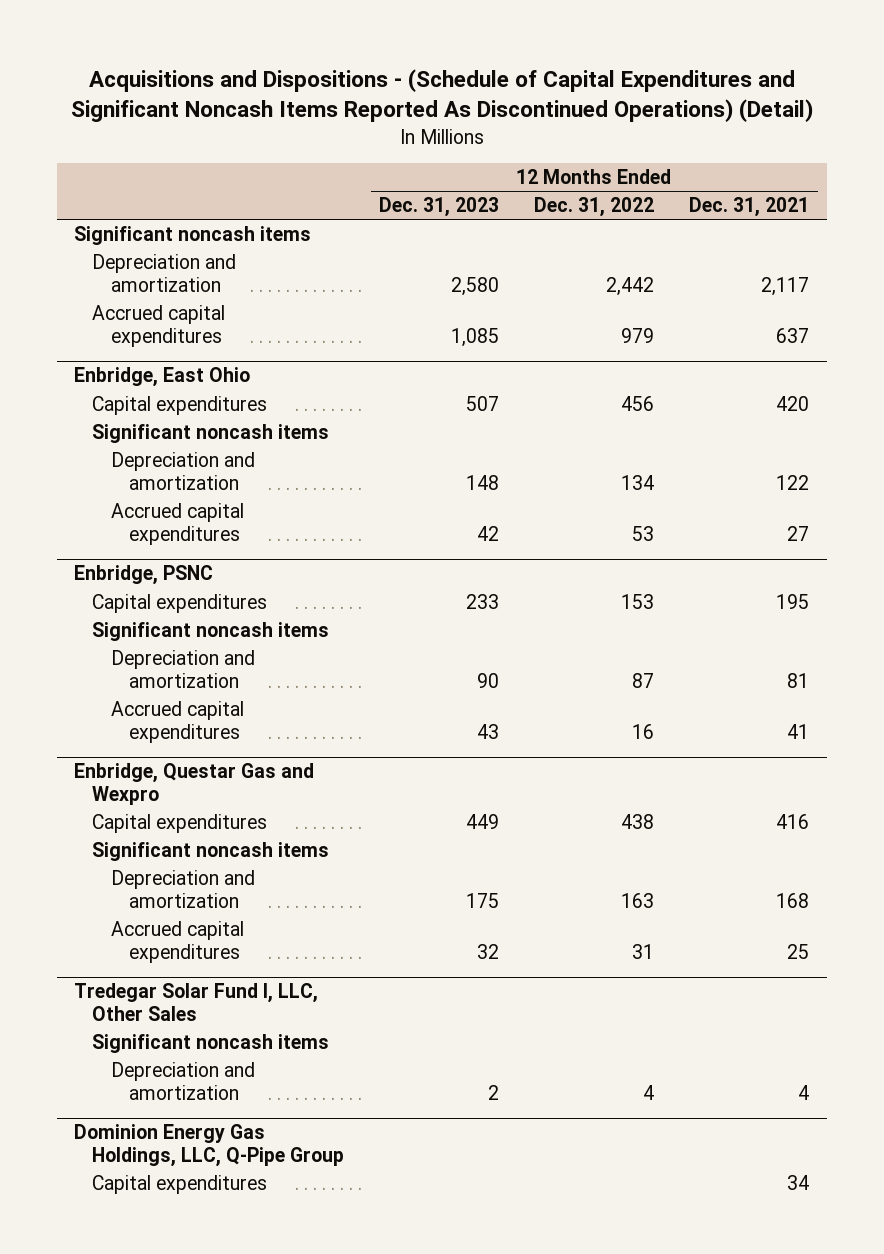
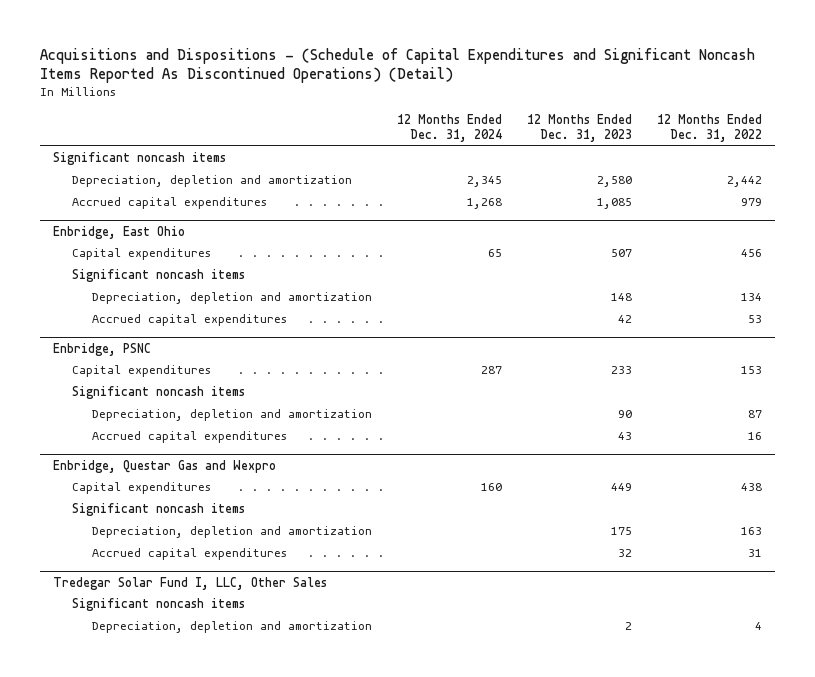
[689,197,810,218] Dec. 31, 2021 -> none
none -> [396,114,502,142] 12 Months Ended Dec. 31, 2024
[92,254,237,292] Depreciation and amortization -> [72,175,353,188] Depreciation, depletion and amortization
[110,452,255,490] Depreciation and amortization -> [91,292,372,305] Depreciation, depletion and amortization
[110,650,255,688] Depreciation and amortization -> [91,409,372,422] Depreciation, depletion and amortization
[110,870,255,908] Depreciation and amortization -> [91,526,372,539] Depreciation, depletion and amortization
[74,1124,345,1168] Dominion Energy Gas Holdings, LLC, Q-Pipe Group -> none
[92,1175,268,1195] Capital expenditures -> none
[110,1062,255,1100] Depreciation and amortization -> [91,621,372,634] Depreciation, depletion and amortization

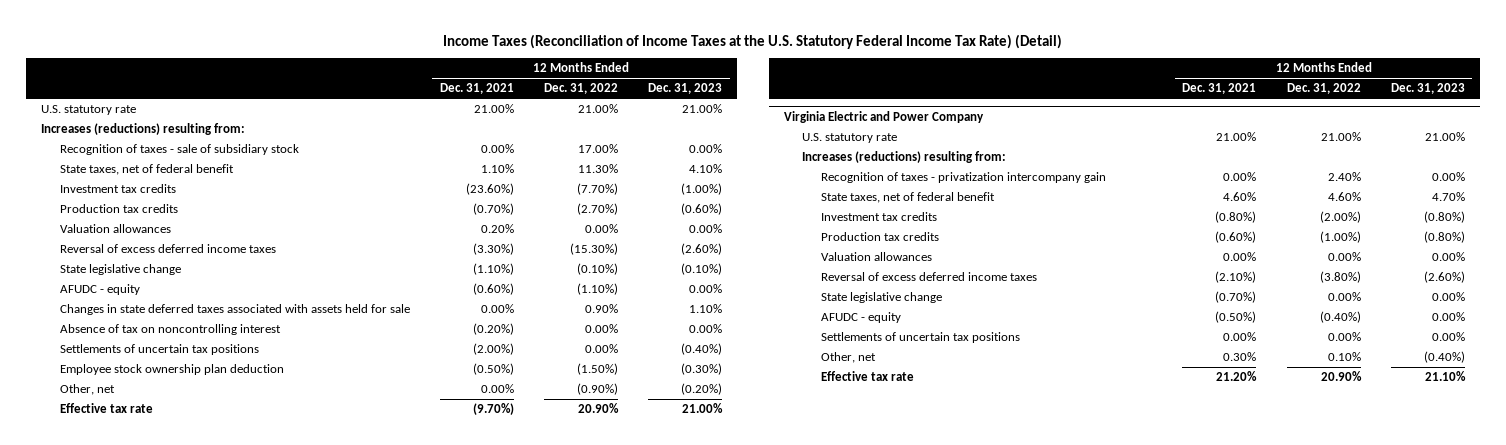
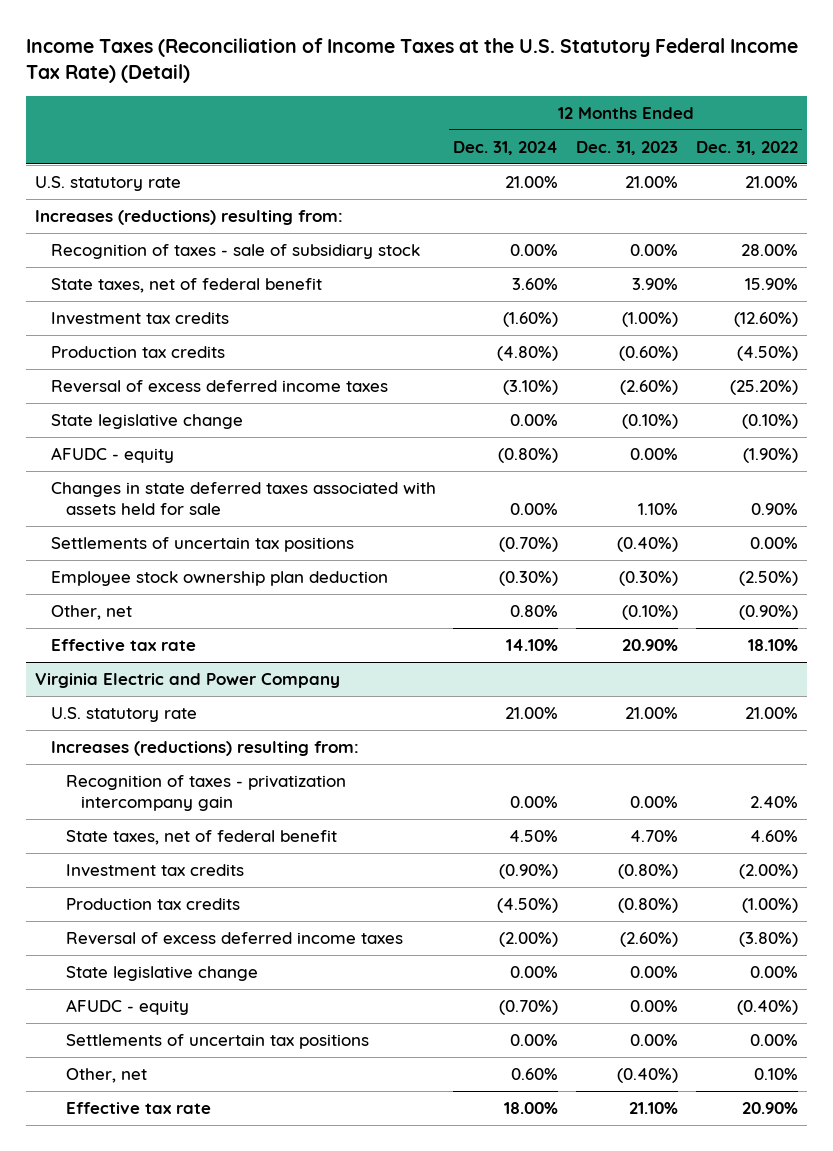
[439,83,514,95] Dec. 31, 2021 -> none
none -> [453,140,559,155] Dec. 31, 2024
[59,224,171,234] Valuation allowances -> none
[578,144,619,154] 17.00% -> [740,243,798,256] 28.00%
[578,164,619,174] 11.30% -> [744,277,798,290] 15.90%
[689,164,723,174] 4.10% -> [632,277,679,290] 3.90%
[577,183,619,196] (7.70%) -> [733,311,798,327] (12.60%)
[577,203,619,216] (2.70%) -> [736,345,798,361] (4.50%)
[570,243,619,256] (15.30%) -> [729,379,798,395] (25.20%)
[577,283,619,296] (1.10%) -> [742,447,798,463] (1.90%)
[59,324,281,336] Absence of tax on noncontrolling interest -> none
[577,363,619,376] (1.50%) -> [738,570,798,586] (2.50%)
[681,383,723,396] (0.20%) -> [622,604,679,620] (0.10%)
[578,403,620,414] 20.90% -> [747,638,798,651] 18.10%
[682,403,724,414] 21.00% -> [622,638,679,651] 20.90%
[820,252,932,262] Valuation allowances -> none

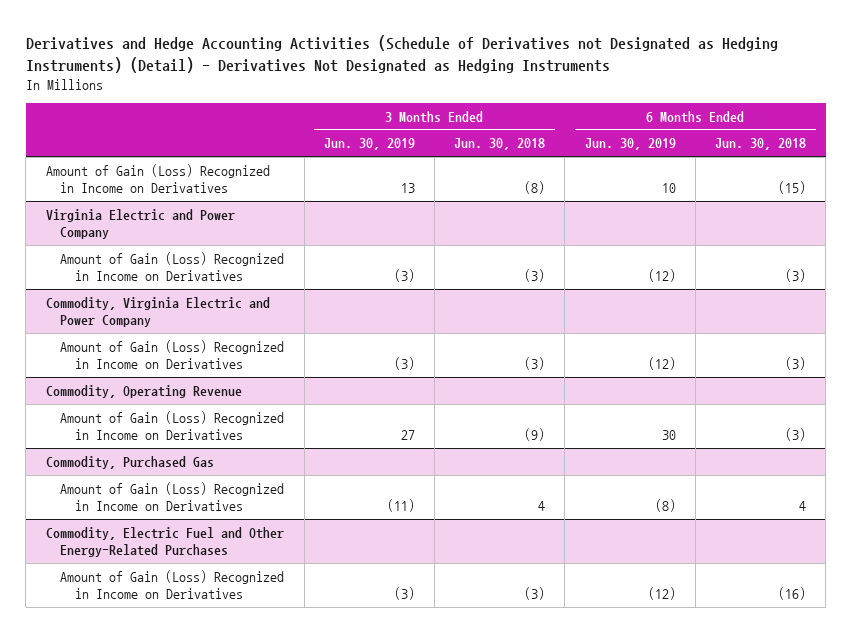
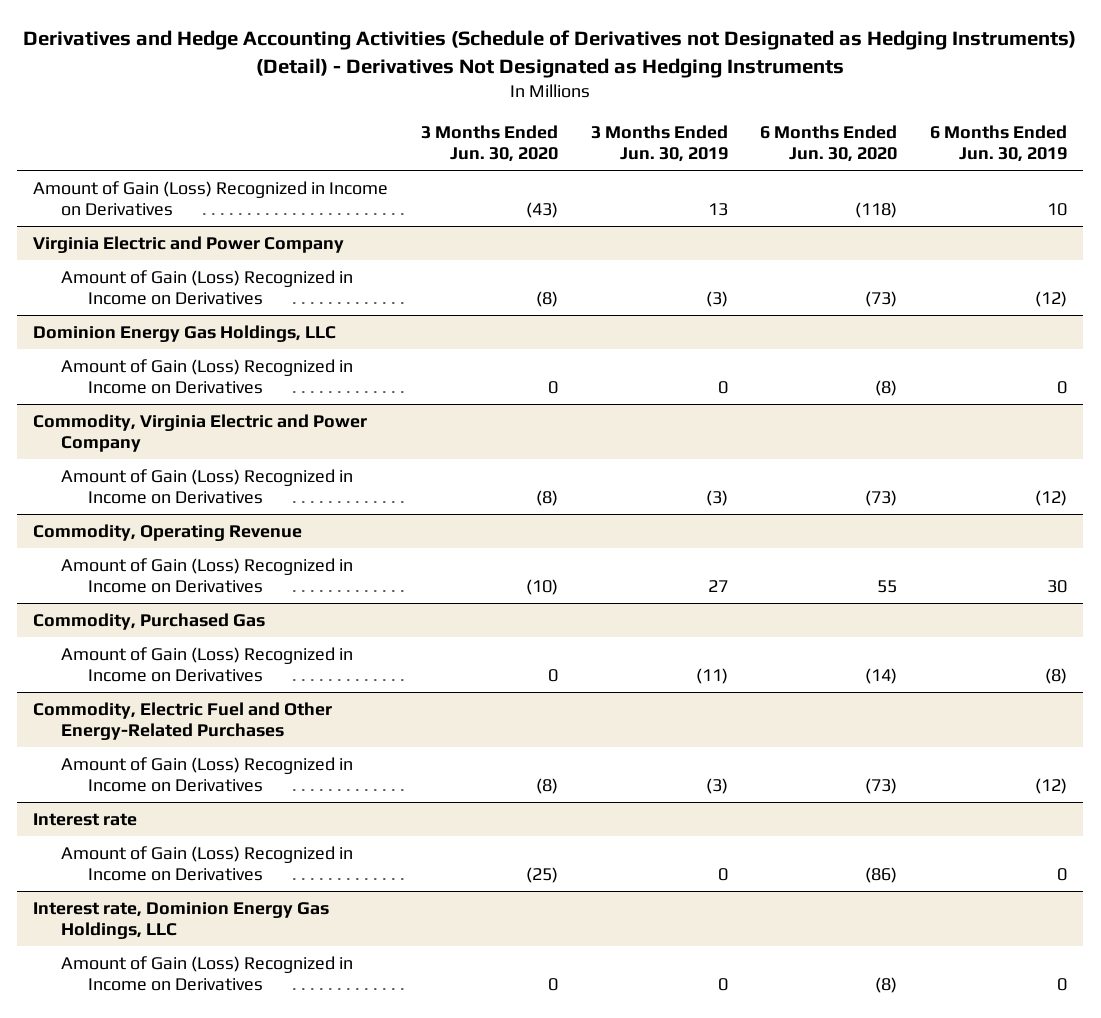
[454,138,546,151] Jun. 30, 2018 -> none
[715,138,807,151] Jun. 30, 2018 -> none
none -> [421,125,559,163] 3 Months Ended Jun. 30, 2020
none -> [760,125,898,163] 6 Months Ended Jun. 30, 2020
none -> [33,324,337,342] Dominion Energy Gas Holdings, LLC
none -> [60,358,353,394] Amount of Gain (Loss) Recognized in Income on Derivatives
none -> [33,812,138,826] Interest rate
none -> [60,845,353,881] Amount of Gain (Loss) Recognized in Income on Derivatives
none -> [33,901,330,939] Interest rate, Dominion Energy Gas Holdings, LLC
none -> [60,955,353,991] Amount of Gain (Loss) Recognized in Income on Derivatives

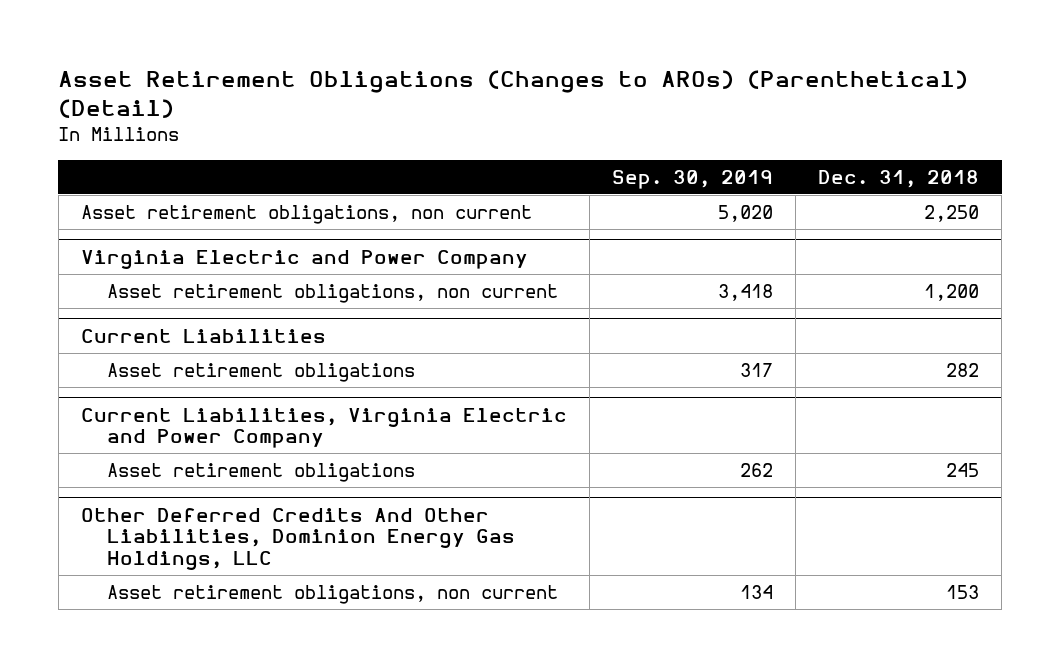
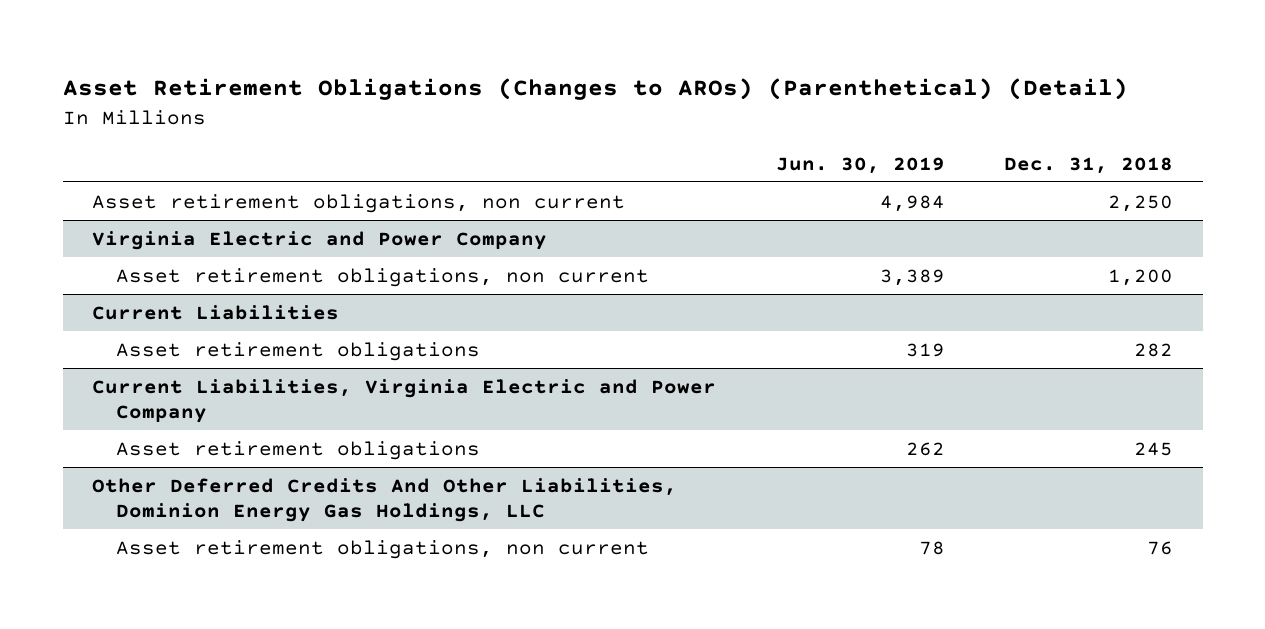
[611,169,773,189] Sep. 30, 2019 -> none
none -> [775,156,945,174] Jun. 30, 2019
[945,584,979,599] 153 -> [1146,540,1173,555] 76

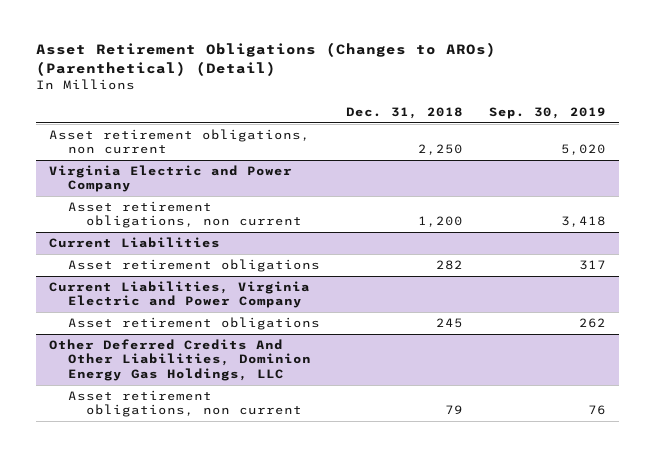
[775,156,945,174] Jun. 30, 2019 -> none
none -> [488,106,606,119] Sep. 30, 2019
[1146,540,1173,555] 76 -> [444,405,463,415] 79

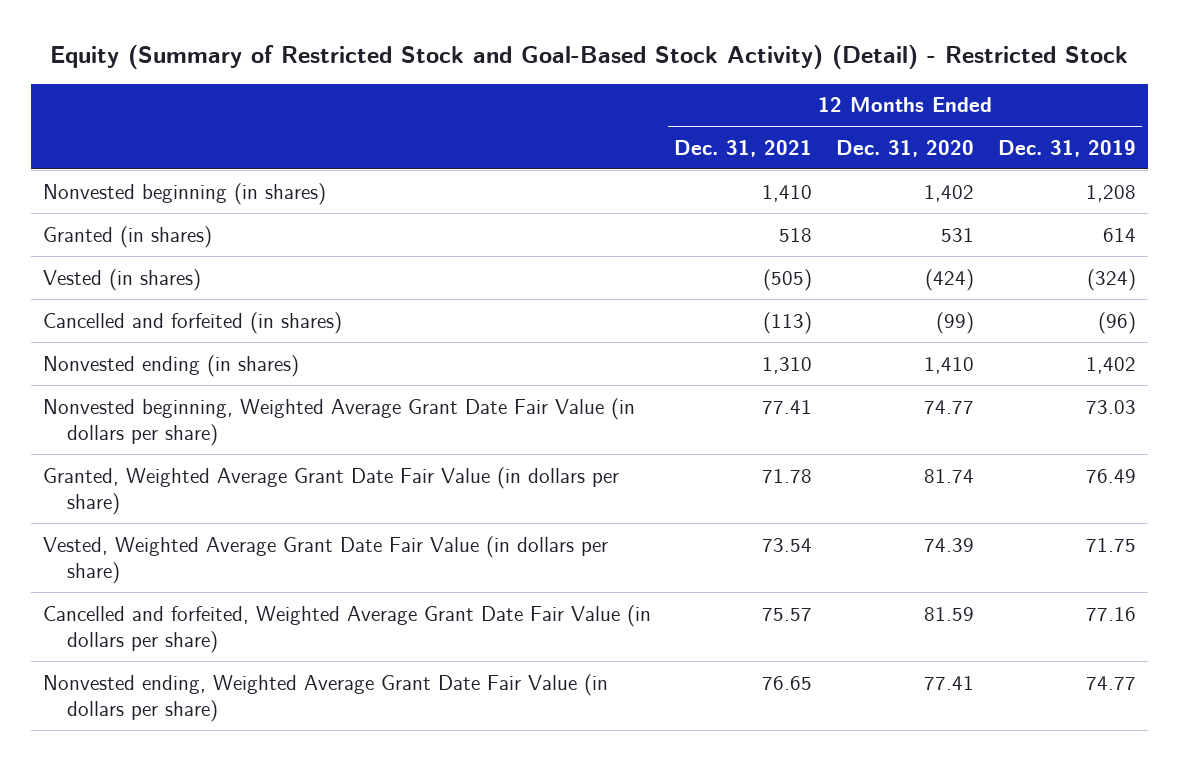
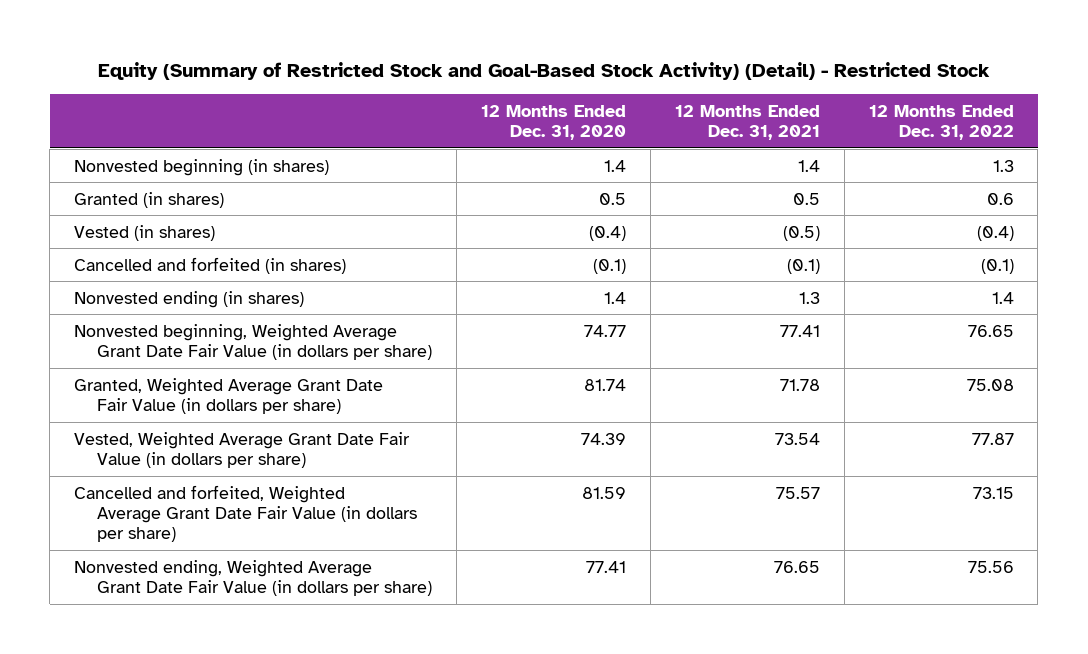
[997,139,1136,157] Dec. 31, 2019 -> none
none -> [868,105,1014,141] 12 Months Ended Dec. 31, 2022
[762,184,813,202] 1,410 -> [797,159,820,172] 1.4
[924,184,975,202] 1,402 -> [603,159,626,172] 1.4
[779,227,813,242] 518 -> [792,192,820,205] 0.5
[941,227,975,242] 531 -> [598,192,626,205] 0.5
[763,268,813,291] (505) -> [782,225,820,241] (0.5)
[925,268,975,291] (424) -> [588,225,626,241] (0.4)
[763,311,813,334] (113) -> [786,258,820,274] (0.1)
[936,311,975,334] (99) -> [592,258,626,274] (0.1)
[762,356,813,374] 1,310 -> [798,291,820,304] 1.3
[924,356,975,374] 1,410 -> [603,291,626,304] 1.4

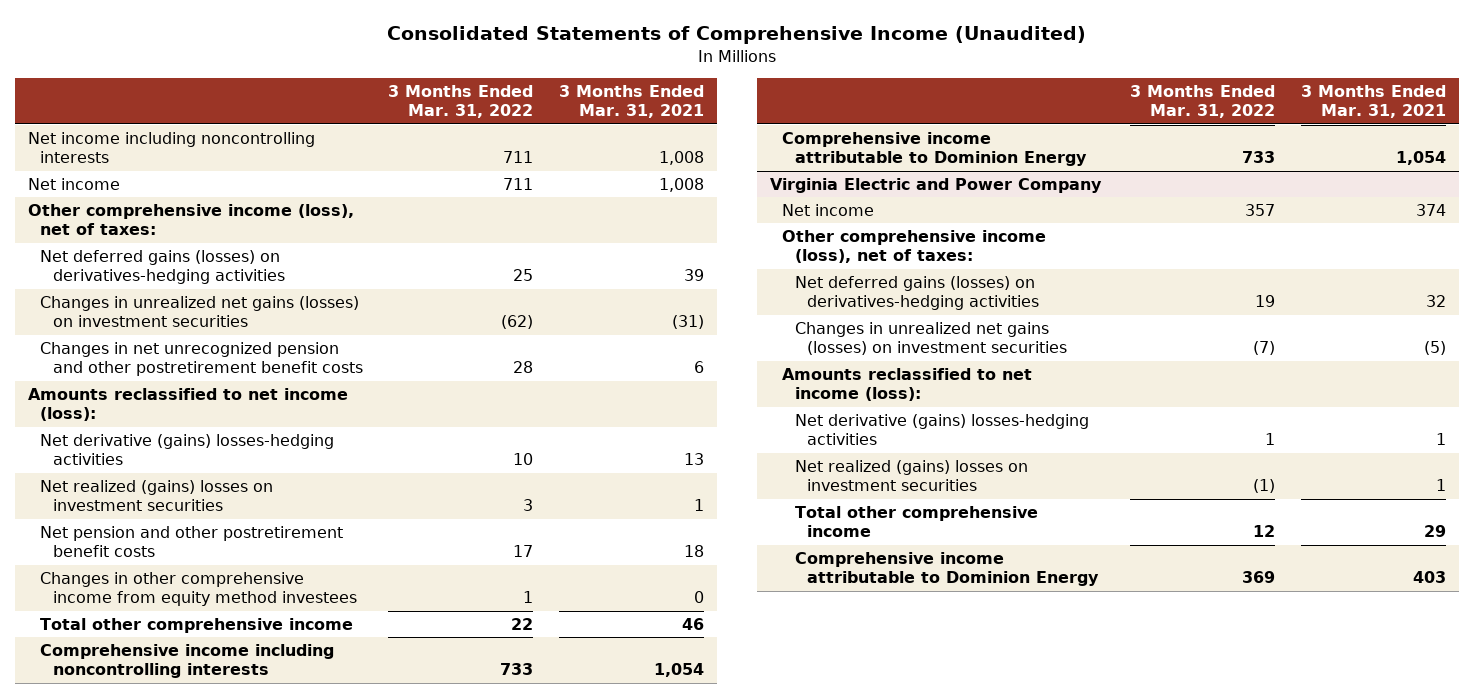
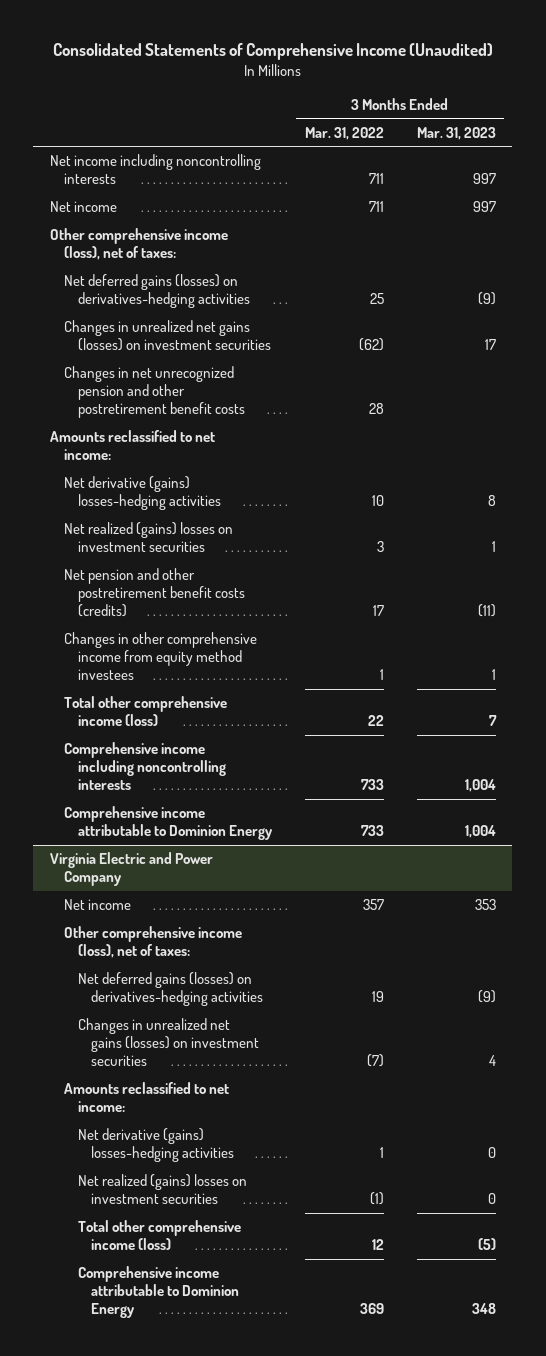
[559,84,705,119] 3 Months Ended Mar. 31, 2021 -> none
none -> [416,126,496,140] Mar. 31, 2023
[27,387,348,422] Amounts reclassified to net income (loss): -> [49,430,215,461] Amounts reclassified to net income:
[40,525,344,558] Net pension and other postretirement benefit costs -> [63,568,245,618] Net pension and other postretirement benefit costs (credits)
[40,617,354,633] Total other comprehensive income -> [63,696,227,727] Total other comprehensive income (loss)
[782,367,1033,402] Amounts reclassified to net income (loss): -> [63,1082,229,1113] Amounts reclassified to net income:
[794,505,1038,538] Total other comprehensive income -> [77,1220,241,1251] Total other comprehensive income (loss)

